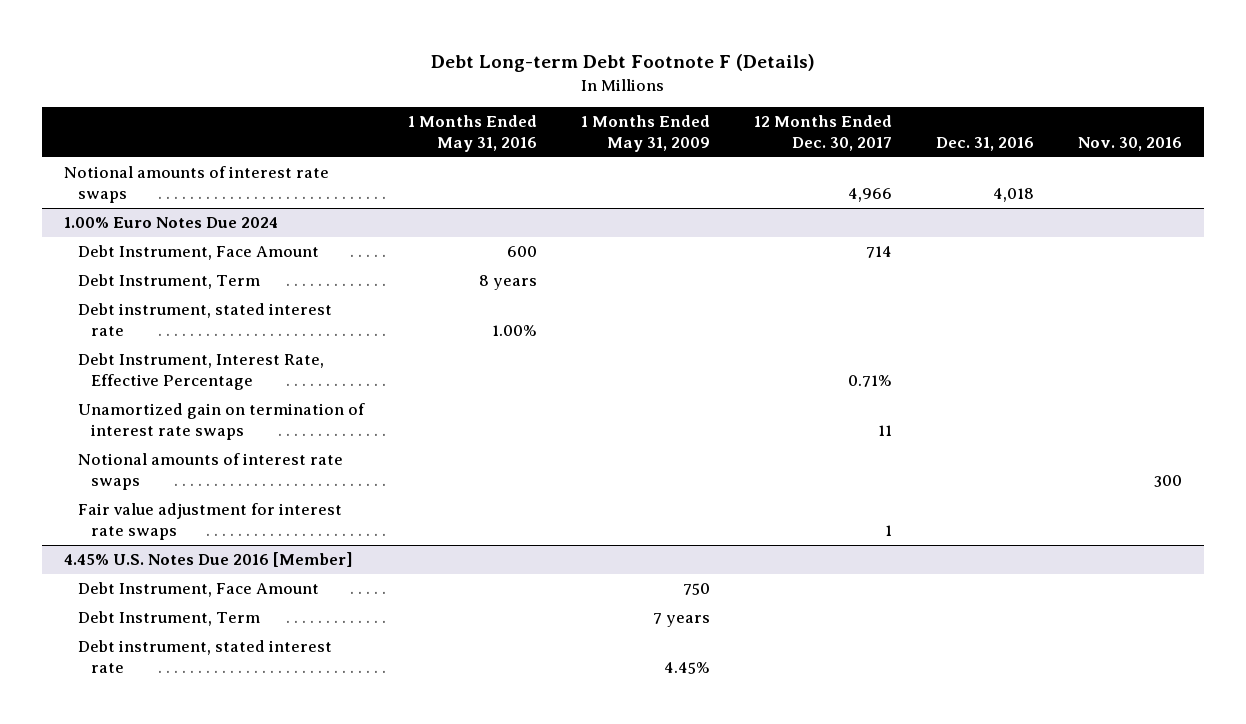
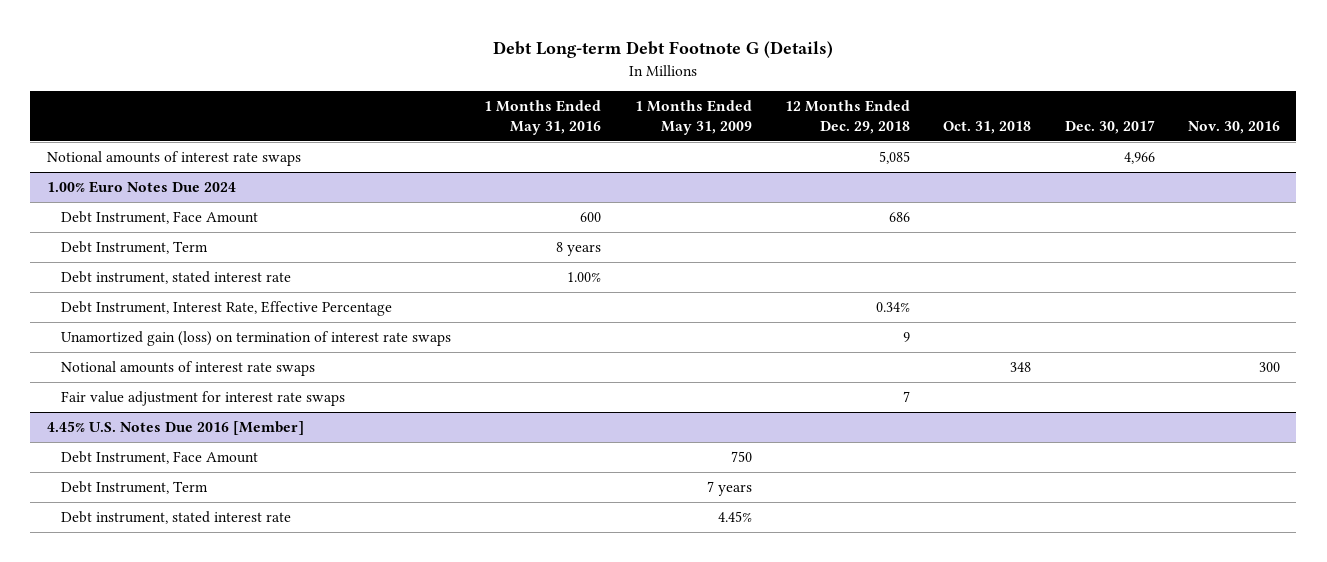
[431,54,816,73] Debt Long-term Debt Footnote F (Details) -> [493,41,834,59] Debt Long-term Debt Footnote G (Details)
[753,115,892,152] 12 Months Ended Dec. 30, 2017 -> none
[935,137,1034,152] Dec. 31, 2016 -> none
none -> [784,100,910,134] 12 Months Ended Dec. 29, 2018
none -> [943,120,1032,134] Oct. 31, 2018
none -> [1064,119,1155,134] Dec. 30, 2017
[77,403,365,440] Unamortized gain on termination of interest rate swaps -> [61,331,452,347] Unamortized gain (loss) on termination of interest rate swaps

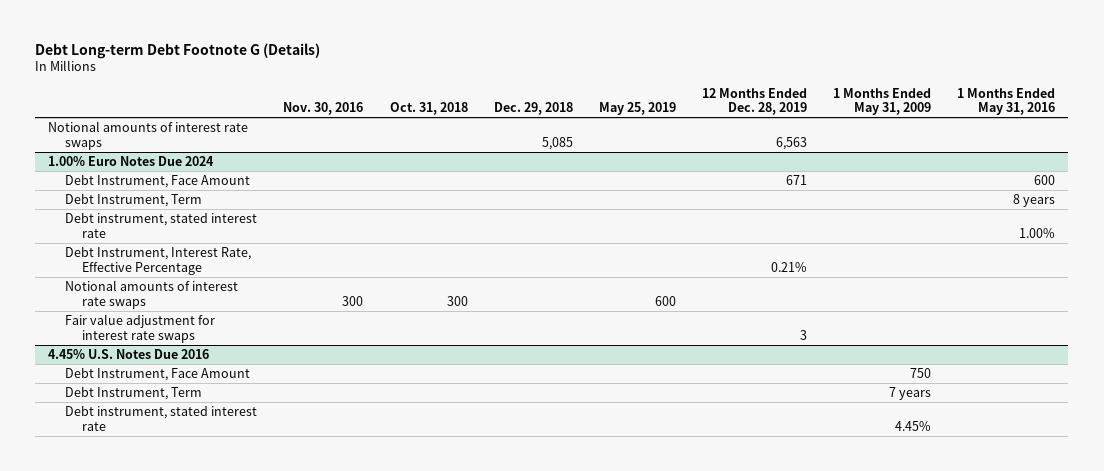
[784,100,910,134] 12 Months Ended Dec. 29, 2018 -> none
[1064,119,1155,134] Dec. 30, 2017 -> none
none -> [493,102,573,116] Dec. 29, 2018
none -> [598,102,676,116] May 25, 2019
none -> [701,87,807,116] 12 Months Ended Dec. 28, 2019
[61,331,452,347] Unamortized gain (loss) on termination of interest rate swaps -> none
[1010,362,1032,373] 348 -> [446,295,468,306] 300
[46,421,304,436] 4.45% U.S. Notes Due 2016 [Member] -> [48,348,210,359] 4.45% U.S. Notes Due 2016

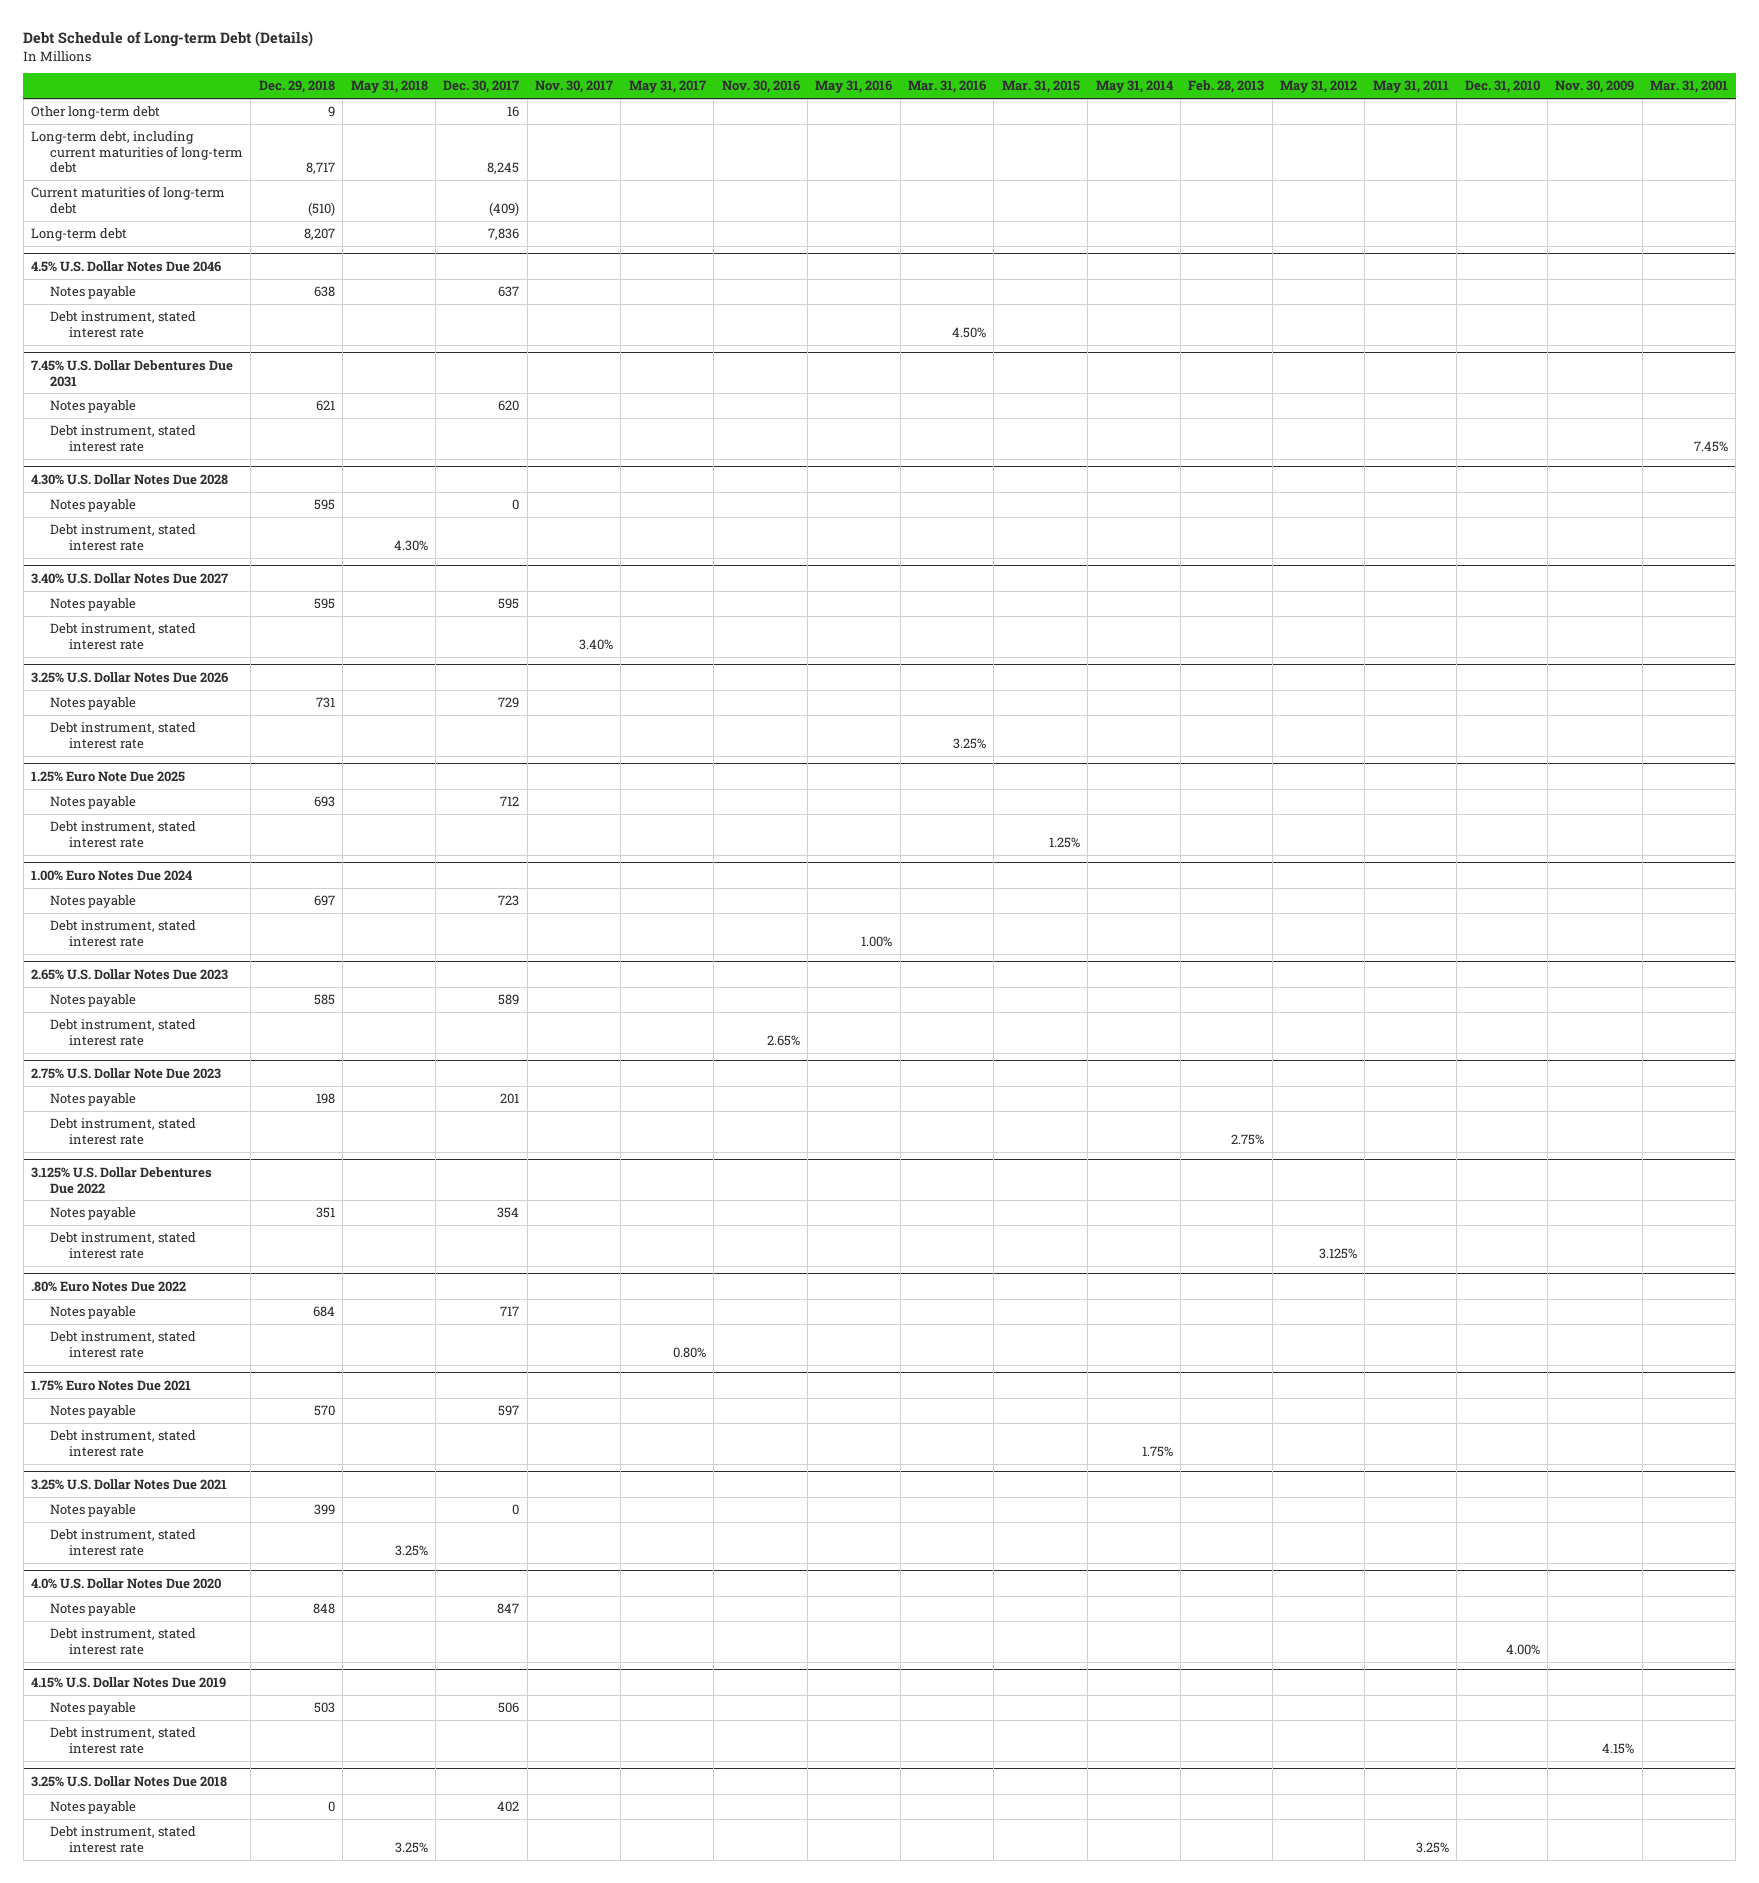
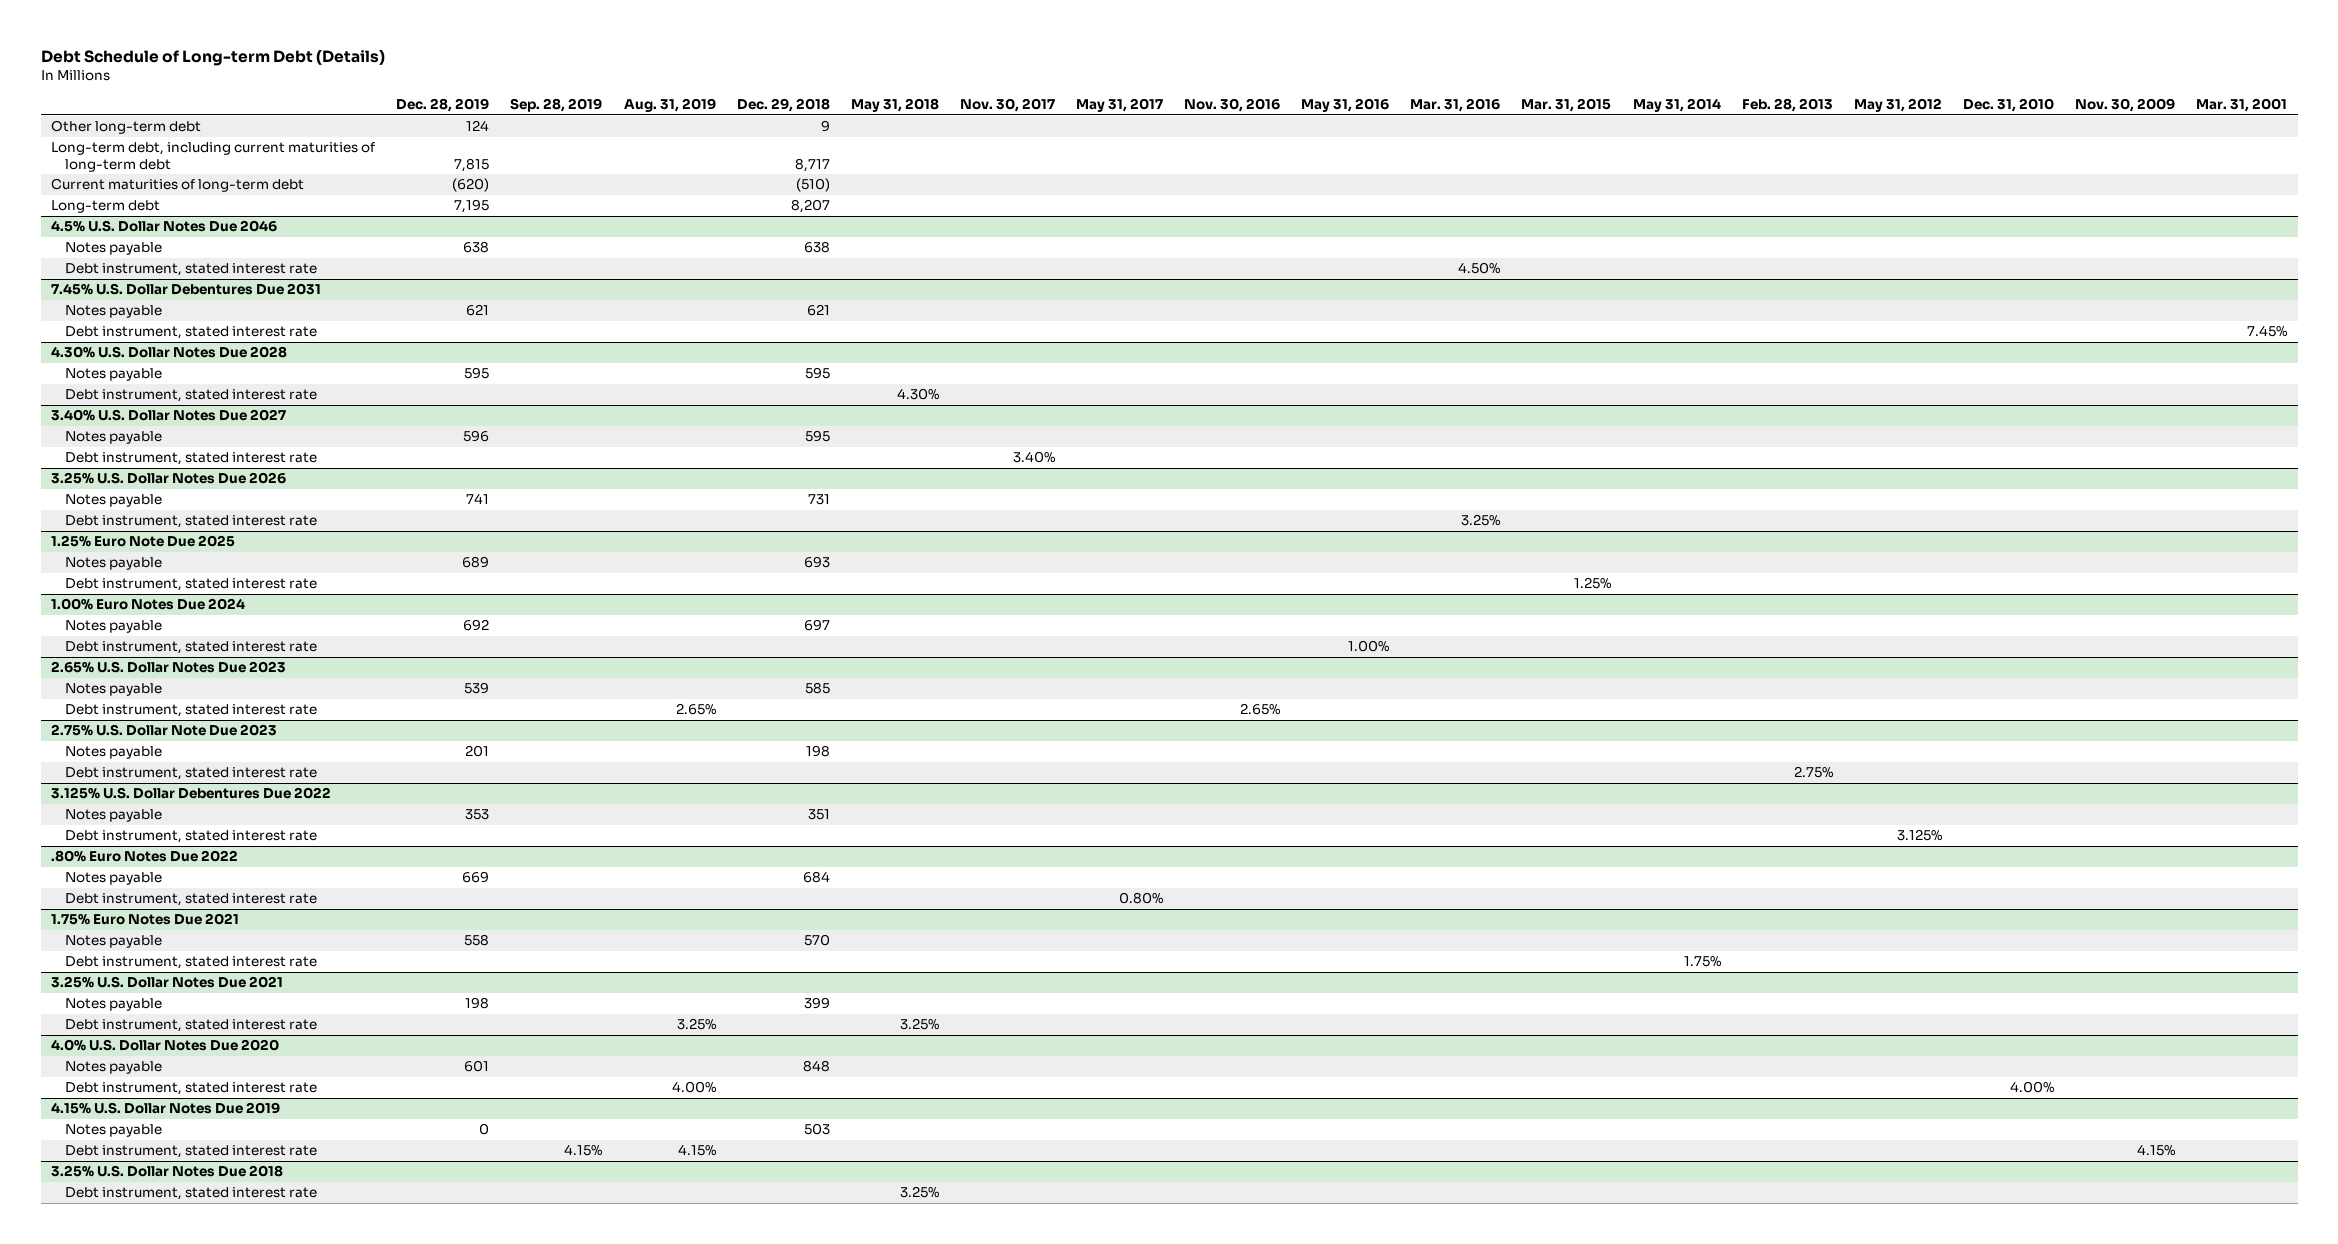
[443,80,520,94] Dec. 30, 2017 -> none
[1372,80,1449,94] May 31, 2011 -> none
none -> [396,98,490,113] Dec. 28, 2019
none -> [510,98,603,113] Sep. 28, 2019
none -> [623,98,716,113] Aug. 31, 2019
[50,1800,137,1814] Notes payable -> none

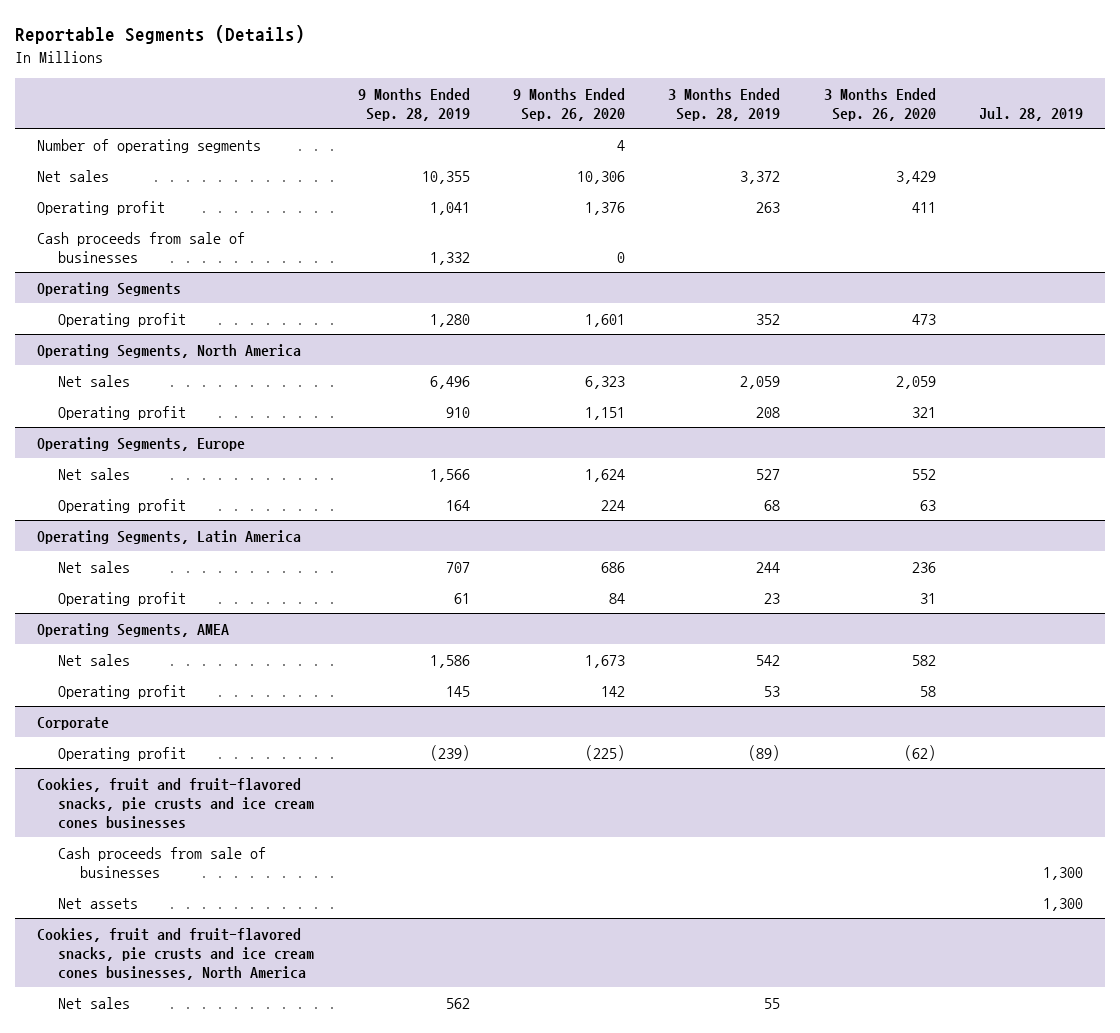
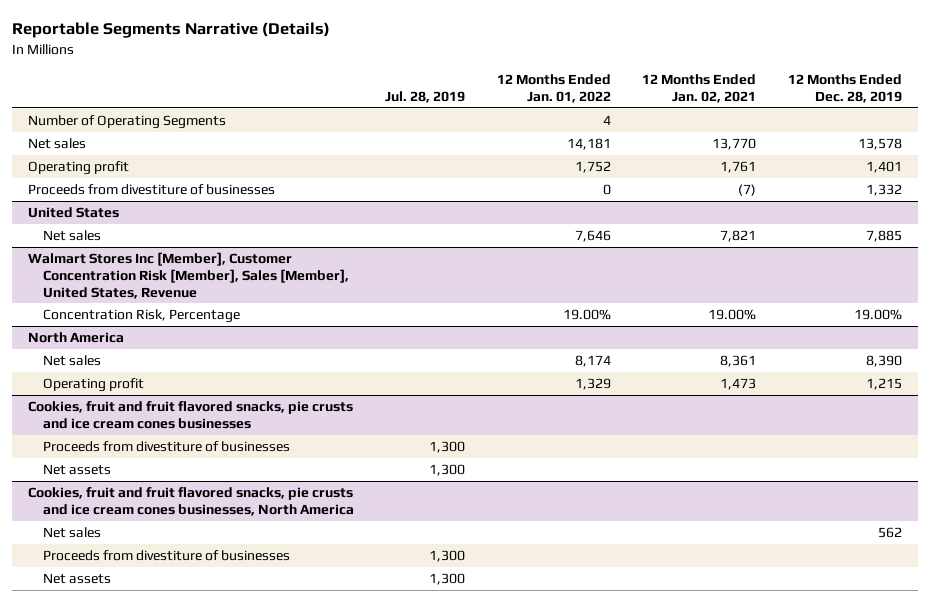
[15,25,306,45] Reportable Segments (Details) -> [12,22,331,39] Reportable Segments Narrative (Details)
[357,87,470,121] 9 Months Ended Sep. 28, 2019 -> none
[513,87,626,121] 9 Months Ended Sep. 26, 2020 -> none
[668,87,781,121] 3 Months Ended Sep. 28, 2019 -> none
[823,87,936,121] 3 Months Ended Sep. 26, 2020 -> none
none -> [496,74,611,103] 12 Months Ended Jan. 01, 2022
none -> [642,74,757,103] 12 Months Ended Jan. 02, 2021
none -> [787,74,902,103] 12 Months Ended Dec. 28, 2019
[36,138,261,153] Number of operating segments -> [28,115,227,130] Number of Operating Segments
[36,281,181,296] Operating Segments -> none
[58,312,187,327] Operating profit -> none
[36,231,245,263] Cash proceeds from sale of businesses -> [28,184,276,196] Proceeds from divestiture of businesses
none -> [28,207,120,219] United States
none -> [42,230,101,242] Net sales
none -> [28,252,349,299] Walmart Stores Inc [Member], Customer Concentration Risk [Member], Sales [Member], United States, Revenue
none -> [42,309,240,324] Concentration Risk, Percentage
[36,343,301,358] Operating Segments, North America -> [28,332,125,344] North America
[36,436,245,451] Operating Segments, Europe -> none
[58,467,131,480] Net sales -> none
[58,498,187,513] Operating profit -> none
[36,529,301,544] Operating Segments, Latin America -> none
[58,560,131,573] Net sales -> none
[58,591,187,606] Operating profit -> none
[36,622,229,637] Operating Segments, AMEA -> none
[58,653,131,666] Net sales -> none
[58,684,187,699] Operating profit -> none
[36,716,109,730] Corporate -> none
[58,746,187,761] Operating profit -> none
[36,777,315,829] Cookies, fruit and fruit-flavored snacks, pie crusts and ice cream cones businesses -> [28,401,354,429] Cookies, fruit and fruit flavored snacks, pie crusts and ice cream cones businesses
[58,846,267,878] Cash proceeds from sale of businesses -> [42,441,290,453] Proceeds from divestiture of businesses
[36,927,315,980] Cookies, fruit and fruit-flavored snacks, pie crusts and ice cream cones businesses, North America -> [28,487,354,516] Cookies, fruit and fruit flavored snacks, pie crusts and ice cream cones businesses, North America
none -> [42,550,290,562] Proceeds from divestiture of businesses
none -> [42,573,111,585] Net assets

